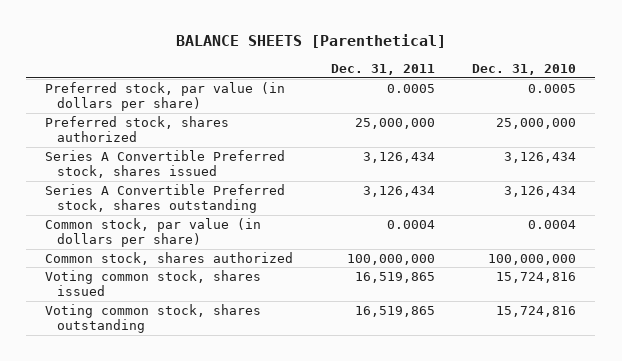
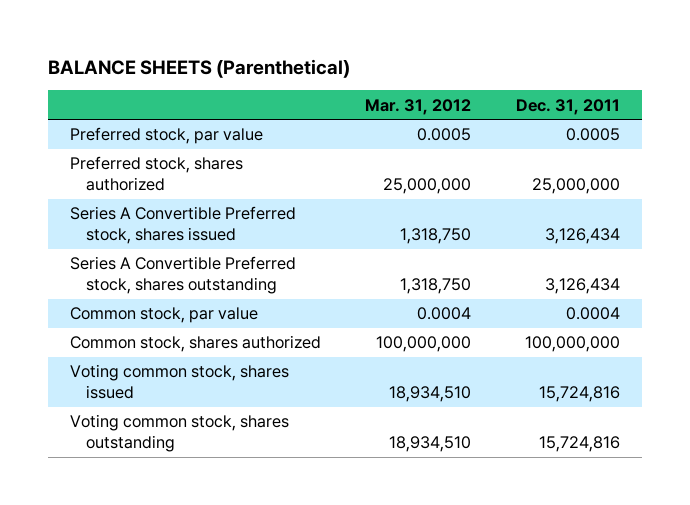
[175,34,446,49] BALANCE SHEETS [Parenthetical] -> [47,58,350,78] BALANCE SHEETS (Parenthetical)
[472,64,577,76] Dec. 31, 2010 -> none
none -> [365,98,472,115] Mar. 31, 2012
[45,81,286,112] Preferred stock, par value (in dollars per share) -> [69,127,263,145] Preferred stock, par value
[45,217,262,248] Common stock, par value (in dollars per share) -> [69,307,258,324] Common stock, par value
[354,271,435,283] 16,519,865 -> [538,386,620,403] 15,724,816
[354,305,435,317] 16,519,865 -> [538,436,620,453] 15,724,816

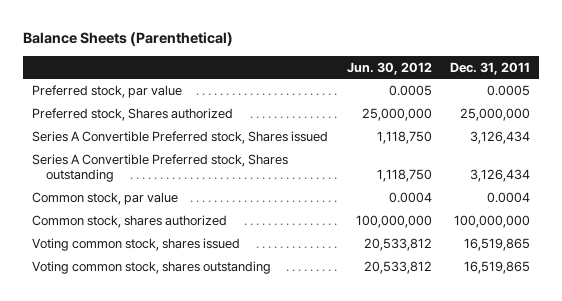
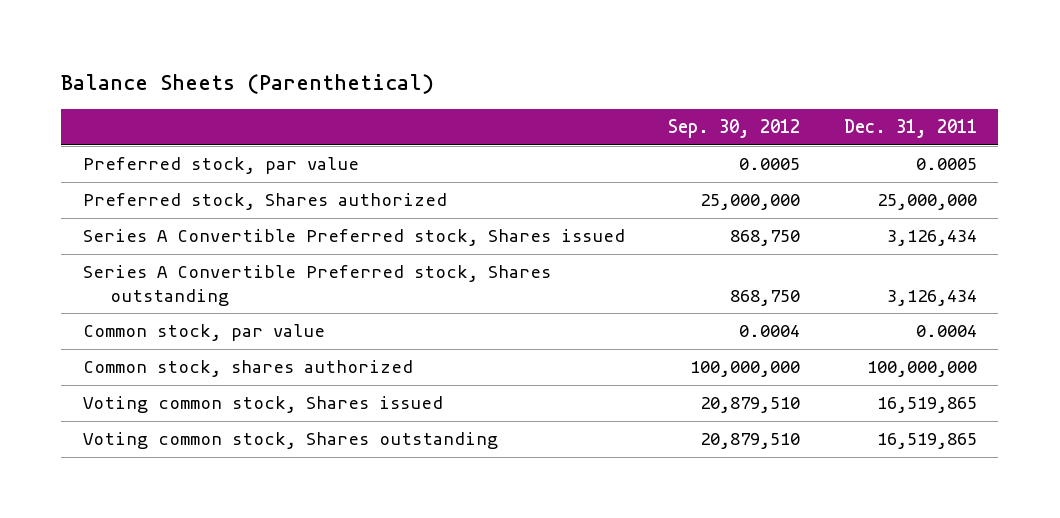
[346,61,432,75] Jun. 30, 2012 -> none
none -> [668,119,801,139] Sep. 30, 2012
[32,237,241,251] Voting common stock, shares issued -> [83,396,444,414] Voting common stock, Shares issued
[32,260,272,274] Voting common stock, shares outstanding -> [83,432,499,450] Voting common stock, Shares outstanding

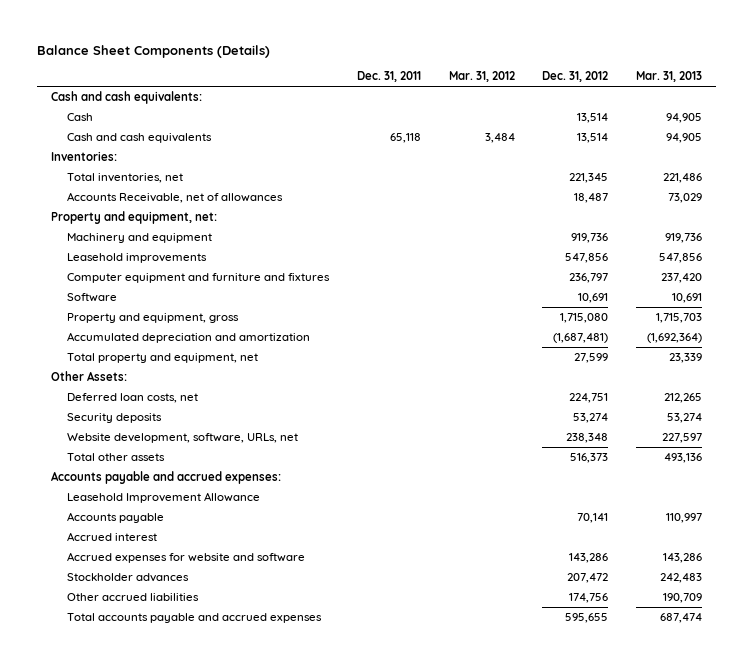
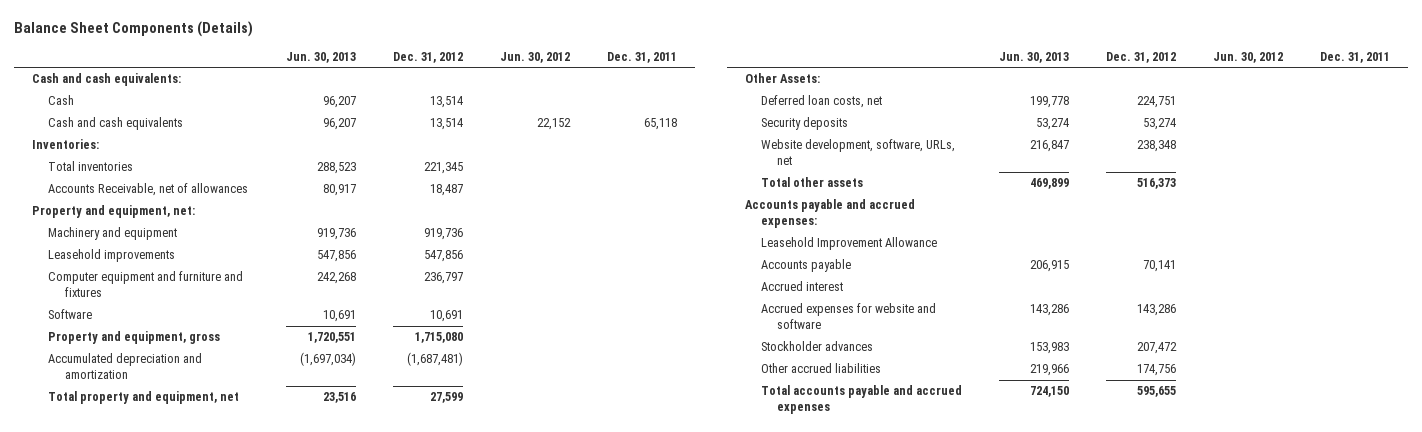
[448,71,515,83] Mar. 31, 2012 -> none
[635,71,702,83] Mar. 31, 2013 -> none
none -> [286,51,357,63] Jun. 30, 2013
none -> [499,51,570,63] Jun. 30, 2012
[67,173,184,184] Total inventories, net -> [48,161,134,172] Total inventories

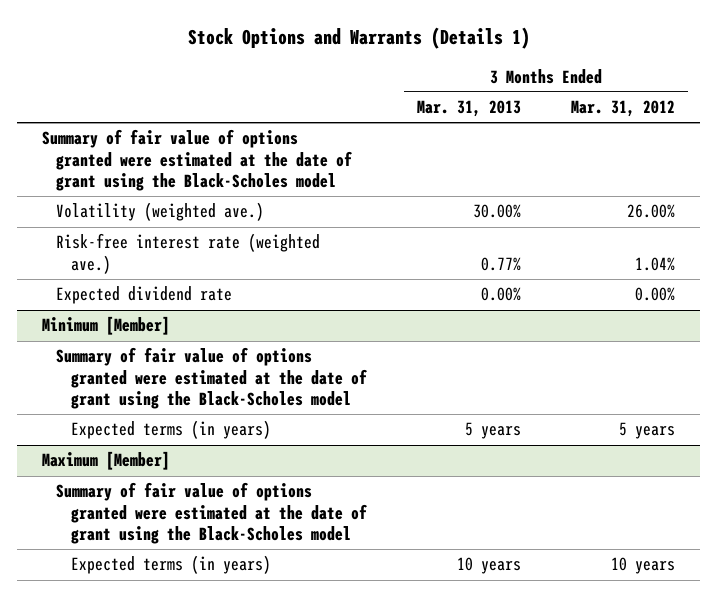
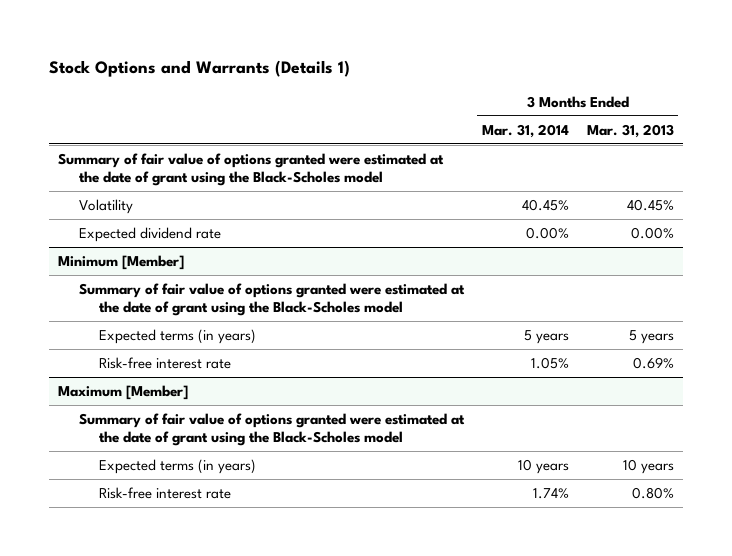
[571,100,676,118] Mar. 31, 2012 -> none
none -> [481,123,569,138] Mar. 31, 2014
[56,233,321,274] Risk-free interest rate (weighted ave.) -> none
[56,202,265,222] Volatility (weighted ave.) -> [78,198,133,214] Volatility
[472,204,521,219] 30.00% -> [626,198,674,211] 40.45%
none -> [99,356,232,369] Risk-free interest rate
none -> [99,486,232,499] Risk-free interest rate

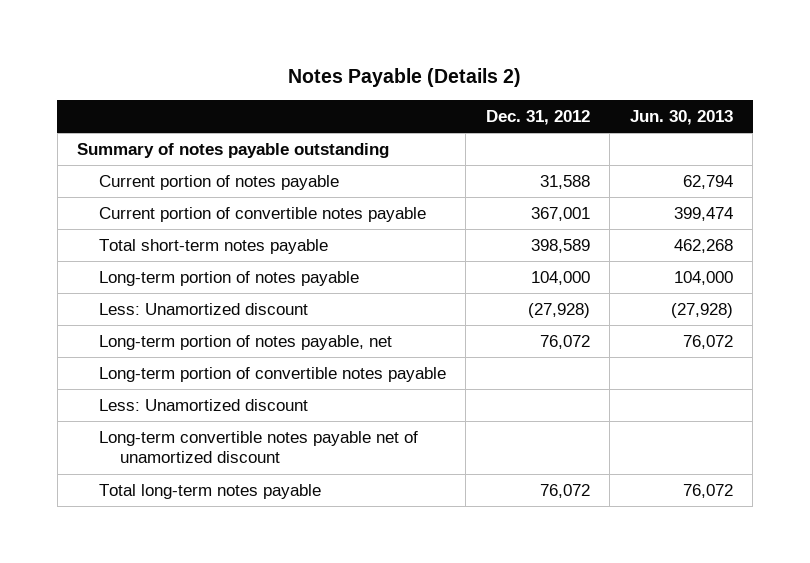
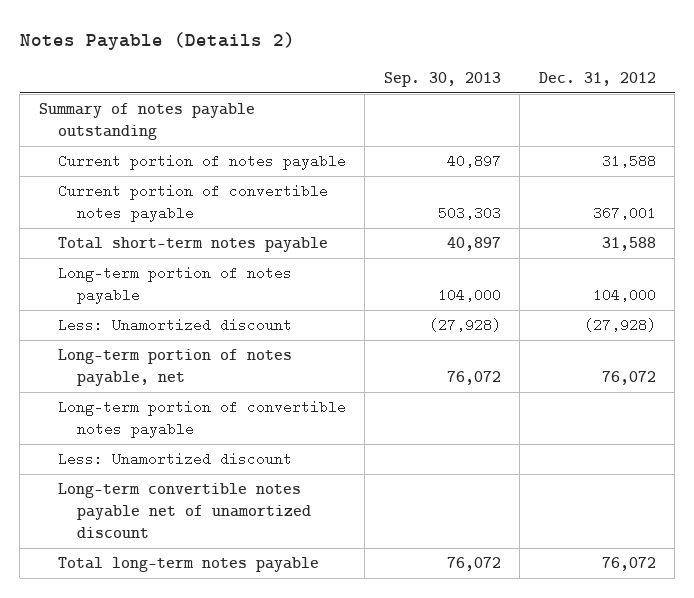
[629,110,733,126] Jun. 30, 2013 -> none
none -> [383,72,501,88] Sep. 30, 2013
[530,238,590,253] 398,589 -> [601,237,656,252] 31,588

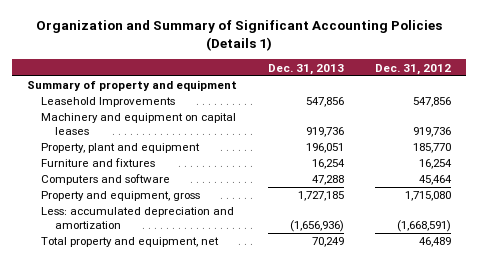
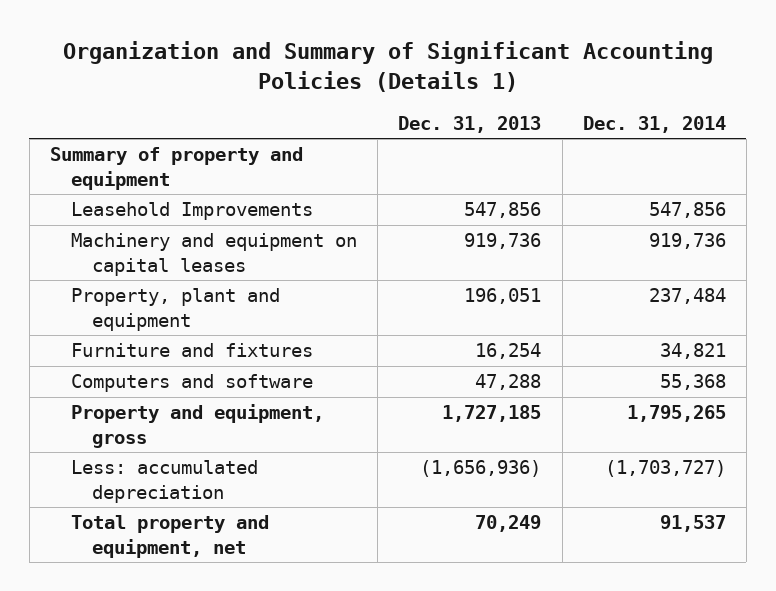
[374,63,451,75] Dec. 31, 2012 -> none
none -> [582,115,726,133] Dec. 31, 2014
[41,207,235,229] Less: accumulated depreciation and amortization -> [71,460,259,503] Less: accumulated depreciation

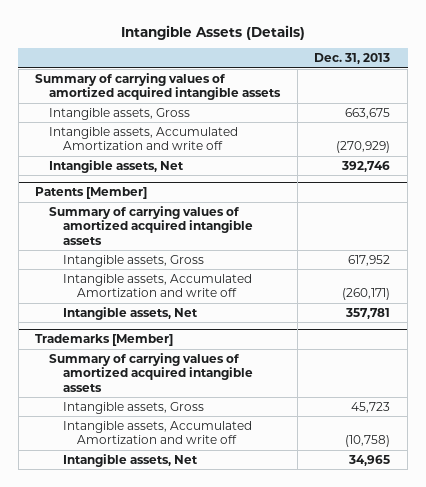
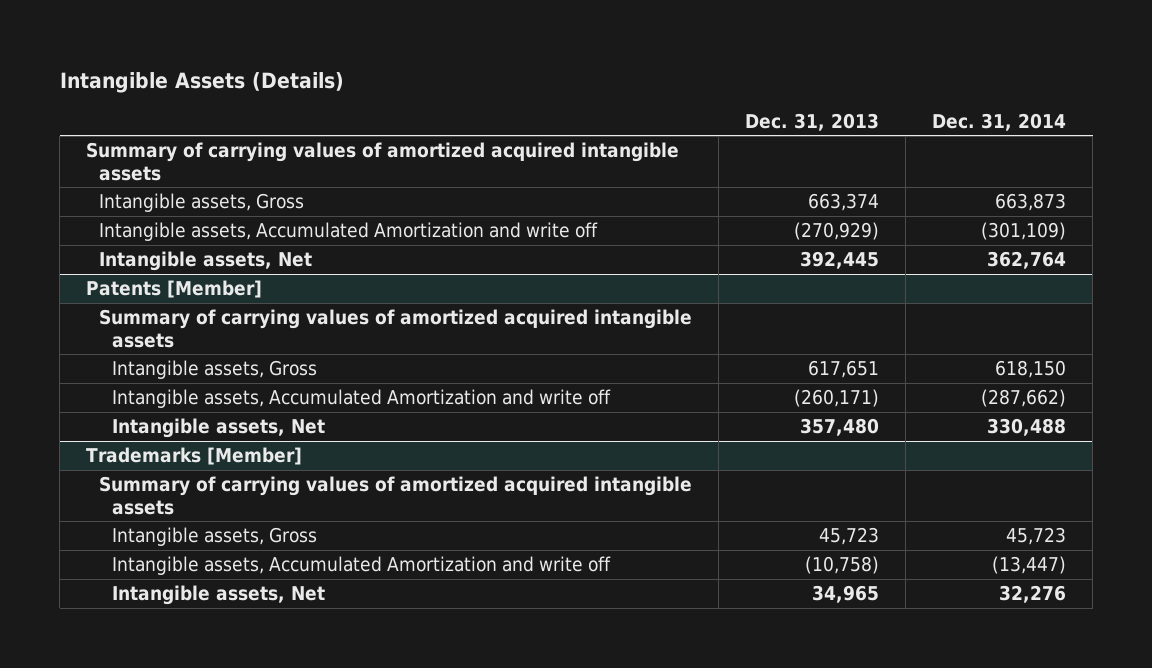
none -> [932,112,1067,131] Dec. 31, 2014
[345,107,391,119] 663,675 -> [808,193,880,212] 663,374
[341,160,391,172] 392,746 -> [800,251,880,270] 392,445
[348,254,391,266] 617,952 -> [808,360,880,379] 617,651
[345,307,391,319] 357,781 -> [800,418,880,437] 357,480

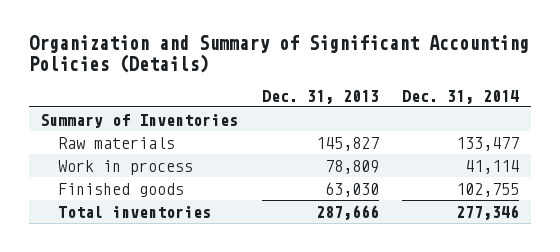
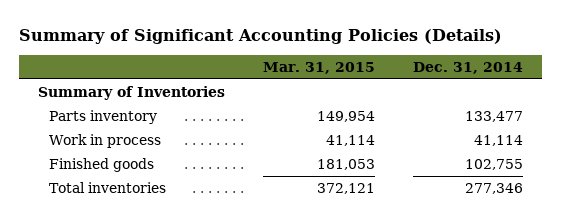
[28,34,529,73] Organization and Summary of Significant Accounting Policies (Details) -> [19,29,503,45] Summary of Significant Accounting Policies (Details)
[261,89,379,104] Dec. 31, 2013 -> none
none -> [263,61,376,74] Mar. 31, 2015
[57,136,175,149] Raw materials -> [49,109,158,124] Parts inventory

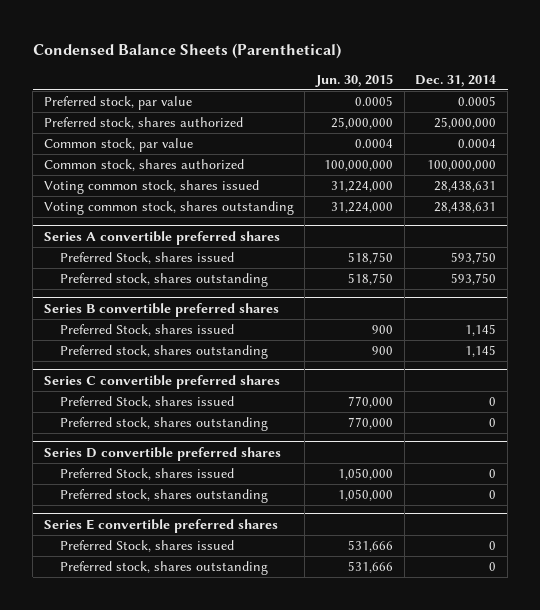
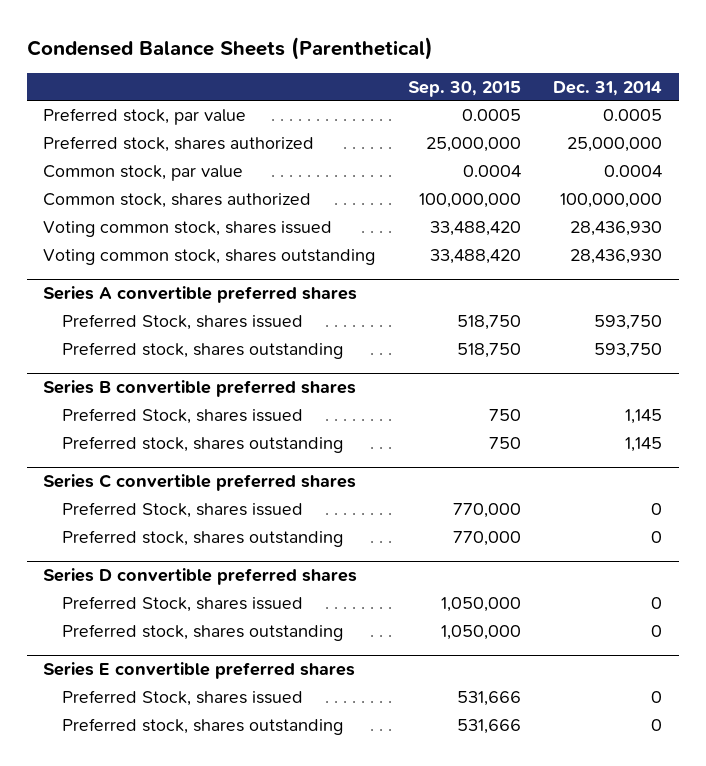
[315,73,394,87] Jun. 30, 2015 -> none
none -> [407,80,521,97] Sep. 30, 2015
[434,181,497,193] 28,438,631 -> [570,220,663,236] 28,436,930
[434,202,497,214] 28,438,631 -> [570,248,663,264] 28,436,930

